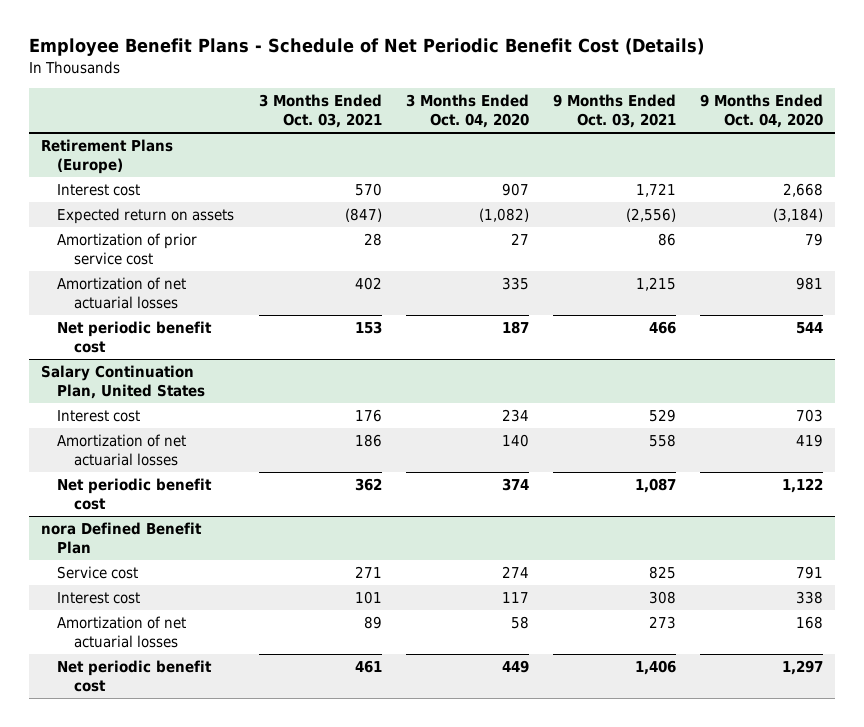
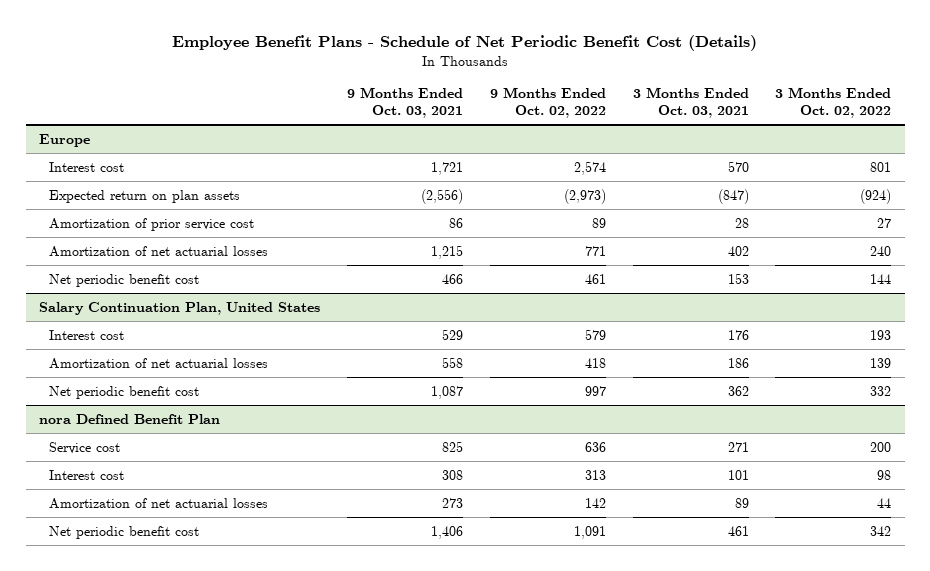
[405,94,529,129] 3 Months Ended Oct. 04, 2020 -> none
[699,94,823,129] 9 Months Ended Oct. 04, 2020 -> none
none -> [489,87,606,119] 9 Months Ended Oct. 02, 2022
none -> [775,87,892,119] 3 Months Ended Oct. 02, 2022
[40,139,173,175] Retirement Plans (Europe) -> none
none -> [38,133,90,147] Europe
[57,208,235,225] Expected return on assets -> [48,189,240,203] Expected return on plan assets

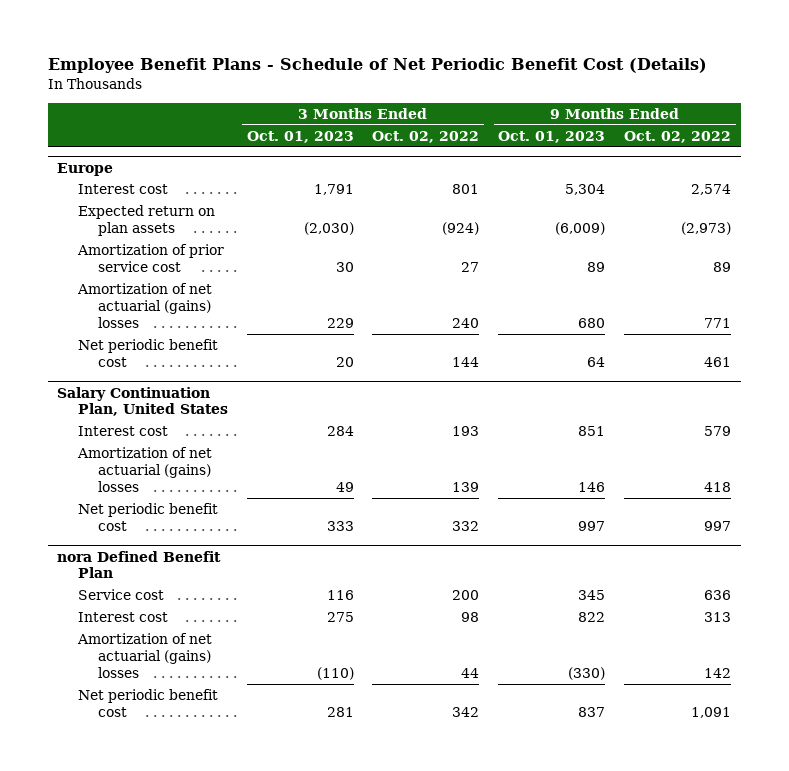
[346,87,463,119] 9 Months Ended Oct. 03, 2021 -> none
[632,87,749,119] 3 Months Ended Oct. 03, 2021 -> none
none -> [246,131,354,144] Oct. 01, 2023
none -> [498,131,606,144] Oct. 01, 2023
[48,245,268,257] Amortization of net actuarial losses -> [76,283,212,328] Amortization of net actuarial (gains) losses
[48,357,268,369] Amortization of net actuarial losses -> [76,447,212,492] Amortization of net actuarial (gains) losses
[48,497,268,509] Amortization of net actuarial losses -> [76,633,212,678] Amortization of net actuarial (gains) losses

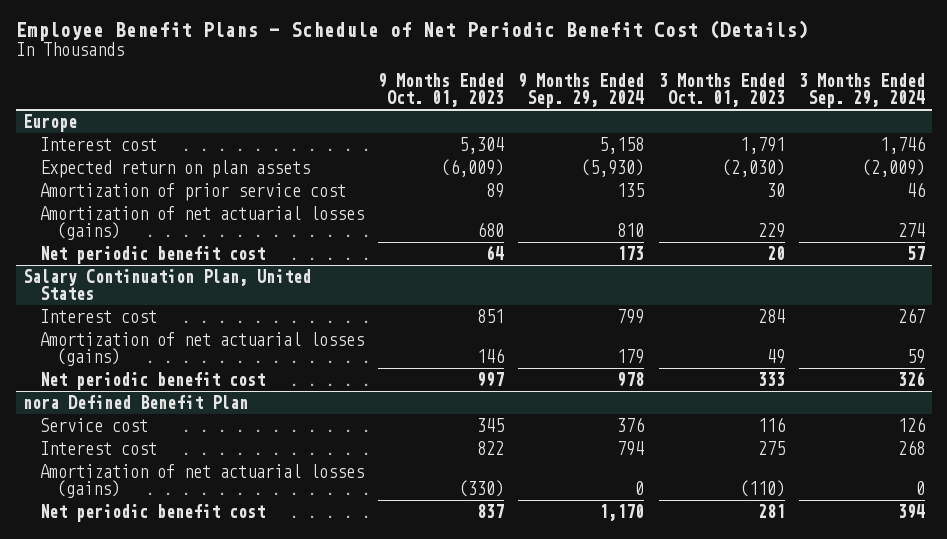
[372,131,480,144] Oct. 02, 2022 -> none
[624,131,732,144] Oct. 02, 2022 -> none
none -> [518,73,645,109] 9 Months Ended Sep. 29, 2024
none -> [798,73,925,109] 3 Months Ended Sep. 29, 2024
[76,283,212,328] Amortization of net actuarial (gains) losses -> [40,205,365,240] Amortization of net actuarial losses (gains)
[76,447,212,492] Amortization of net actuarial (gains) losses -> [40,331,365,366] Amortization of net actuarial losses (gains)
[76,633,212,678] Amortization of net actuarial (gains) losses -> [40,463,365,498] Amortization of net actuarial losses (gains)

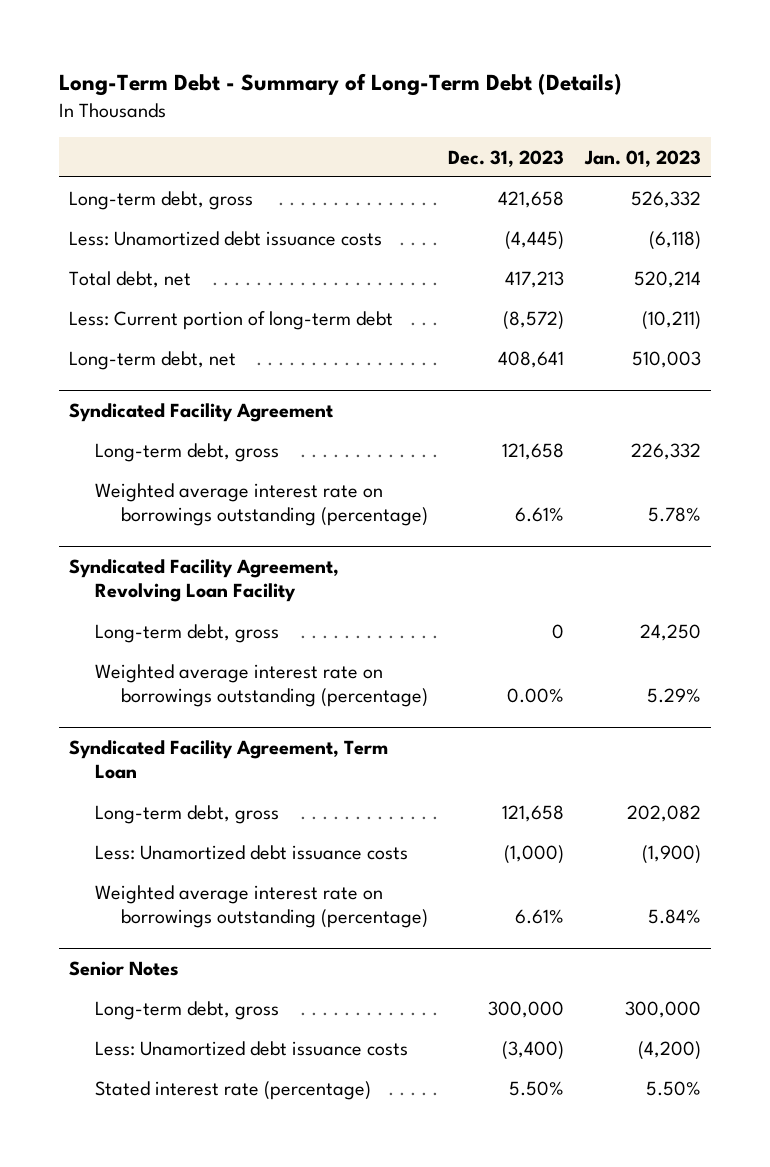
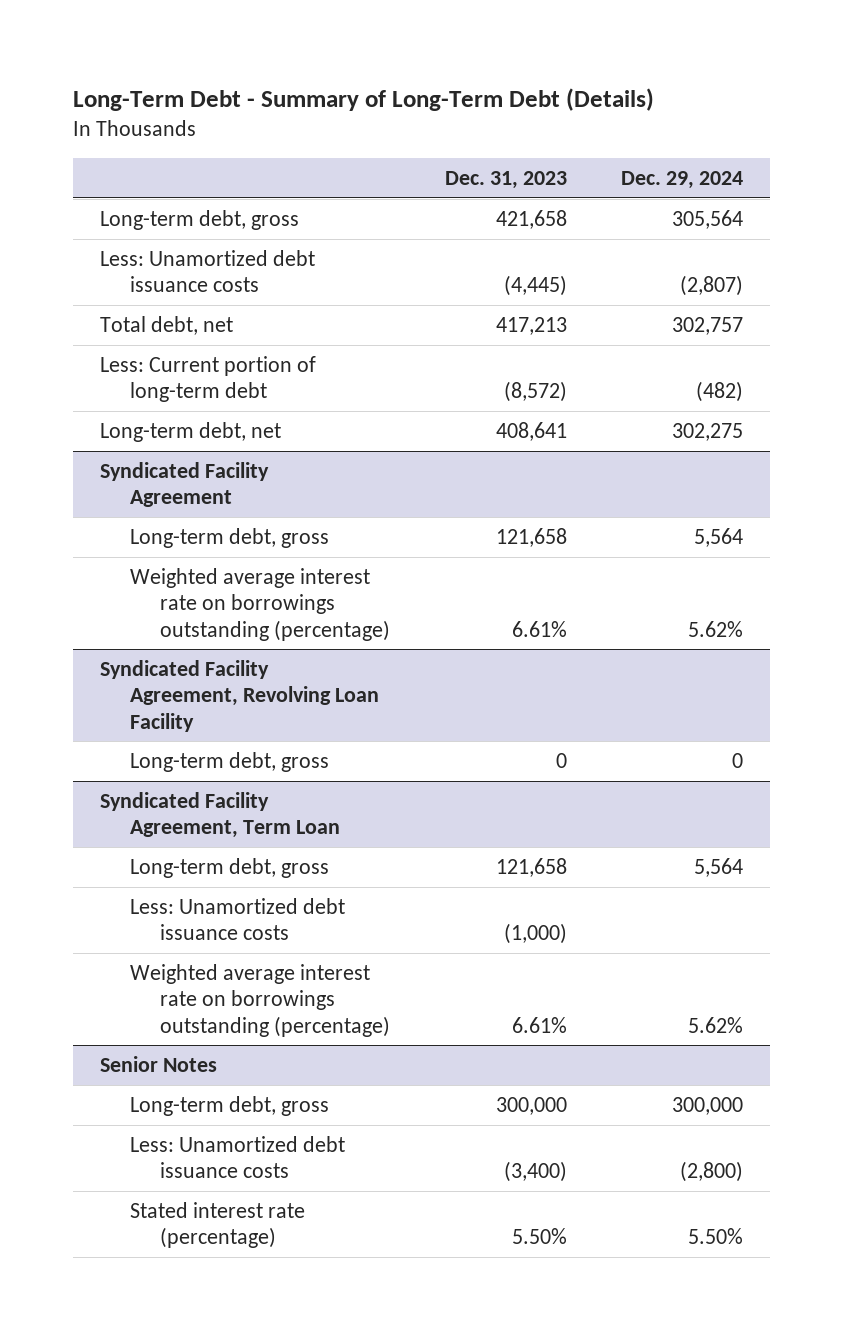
[583,149,701,167] Jan. 01, 2023 -> none
none -> [621,170,744,189] Dec. 29, 2024
[95,663,428,708] Weighted average interest rate on borrowings outstanding (percentage) -> none

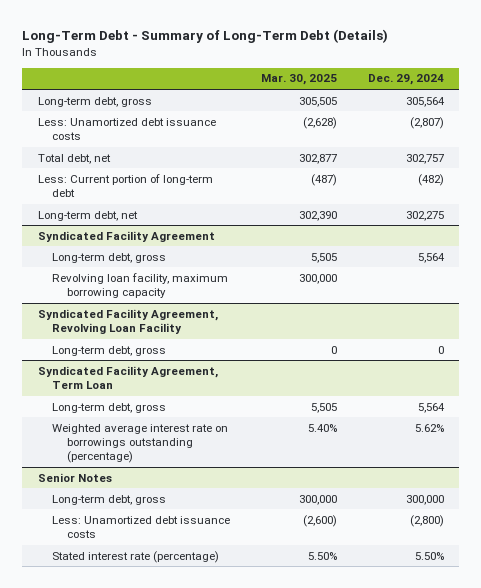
[444,170,567,189] Dec. 31, 2023 -> none
none -> [261,74,338,86] Mar. 30, 2025
[130,567,391,641] Weighted average interest rate on borrowings outstanding (percentage) -> none
none -> [52,272,229,298] Revolving loan facility, maximum borrowing capacity
[130,897,346,941] Less: Unamortized debt issuance costs -> none

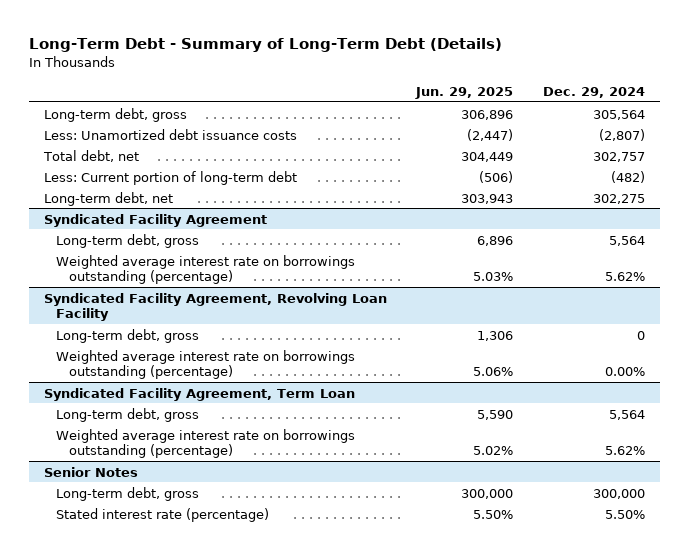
[261,74,338,86] Mar. 30, 2025 -> none
none -> [415,86,514,99] Jun. 29, 2025
[52,272,229,298] Revolving loan facility, maximum borrowing capacity -> none
none -> [56,254,356,285] Weighted average interest rate on borrowings outstanding (percentage)
none -> [56,349,356,380] Weighted average interest rate on borrowings outstanding (percentage)
[52,515,231,538] Less: Unamortized debt issuance costs -> none

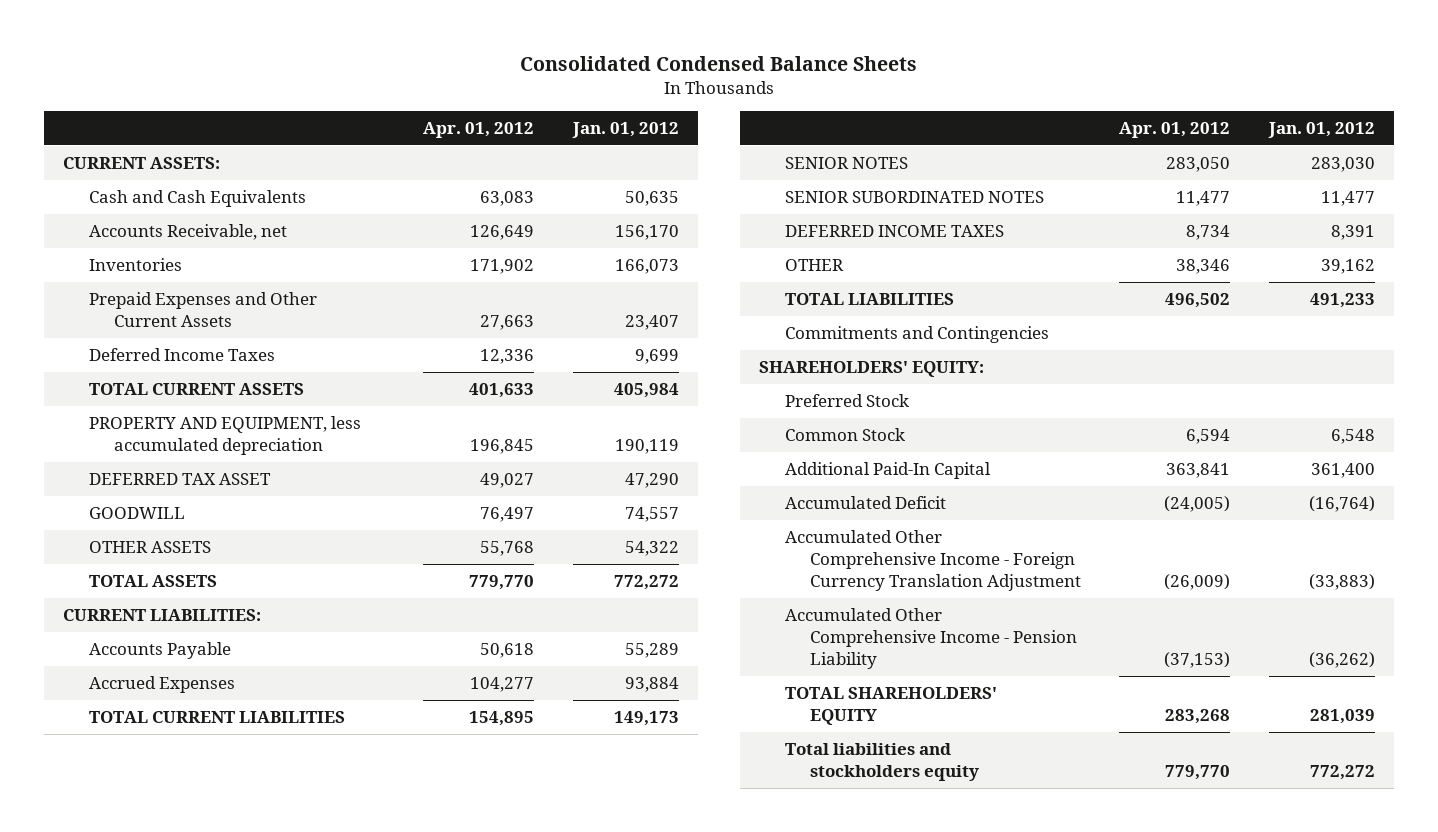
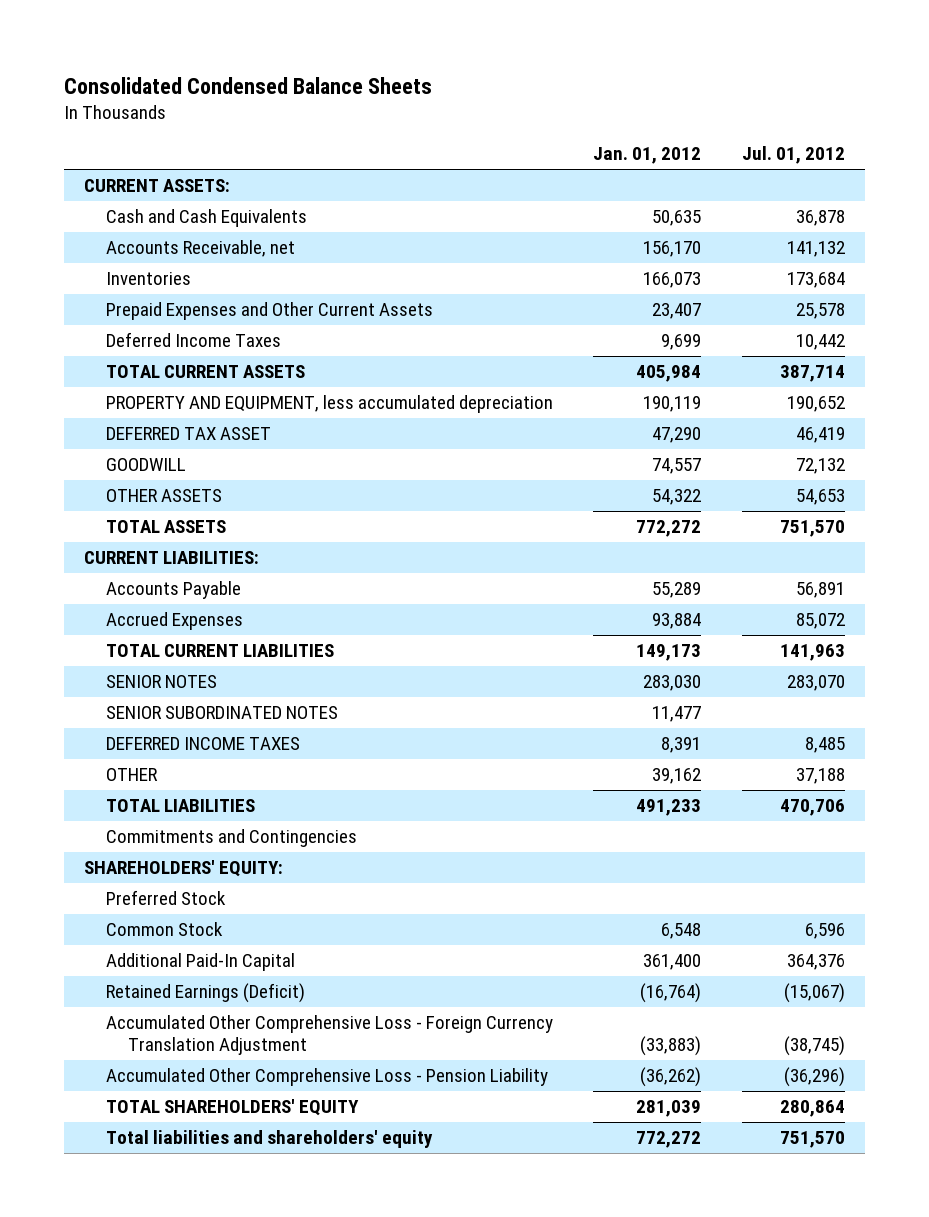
[423,122,535,139] Apr. 01, 2012 -> none
none -> [741,146,845,165] Jul. 01, 2012
[784,496,946,510] Accumulated Deficit -> [106,983,306,1004] Retained Earnings (Deficit)
[784,530,1082,591] Accumulated Other Comprehensive Income - Foreign Currency Translation Adjustment -> [106,1015,554,1056] Accumulated Other Comprehensive Loss - Foreign Currency Translation Adjustment
[784,608,1078,669] Accumulated Other Comprehensive Income - Pension Liability -> [106,1068,549,1087] Accumulated Other Comprehensive Loss - Pension Liability
[784,743,980,782] Total liabilities and stockholders equity -> [106,1130,434,1149] Total liabilities and shareholders' equity

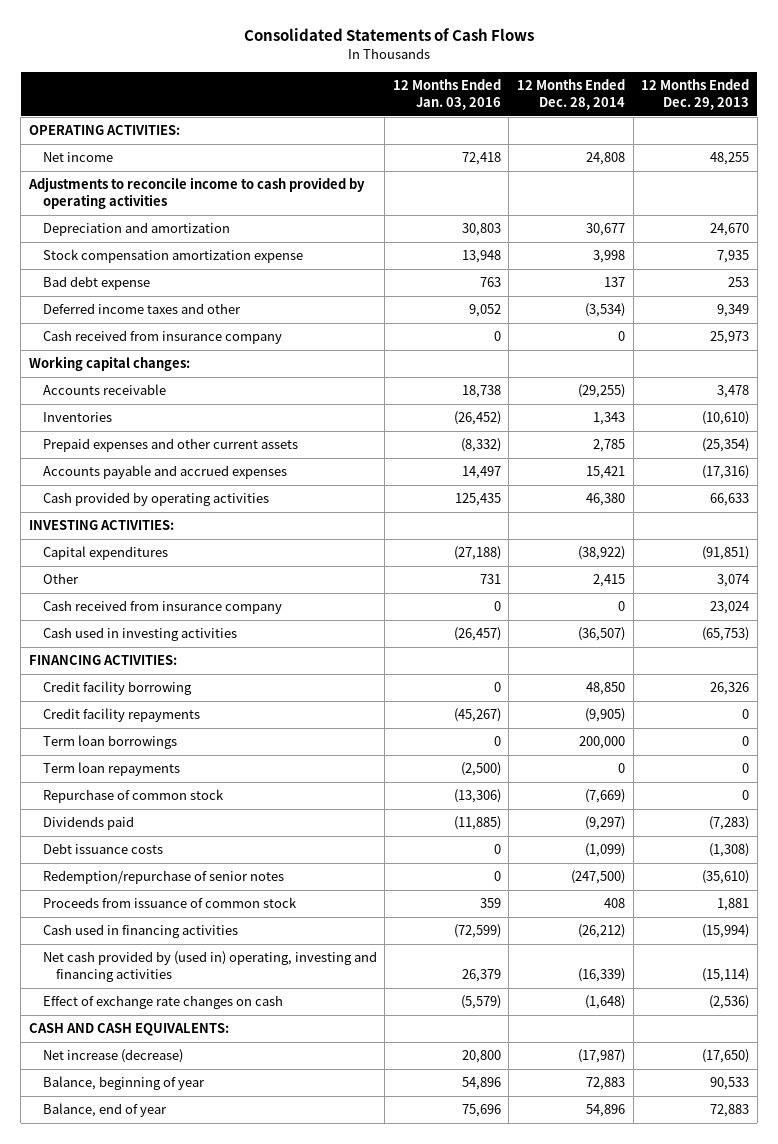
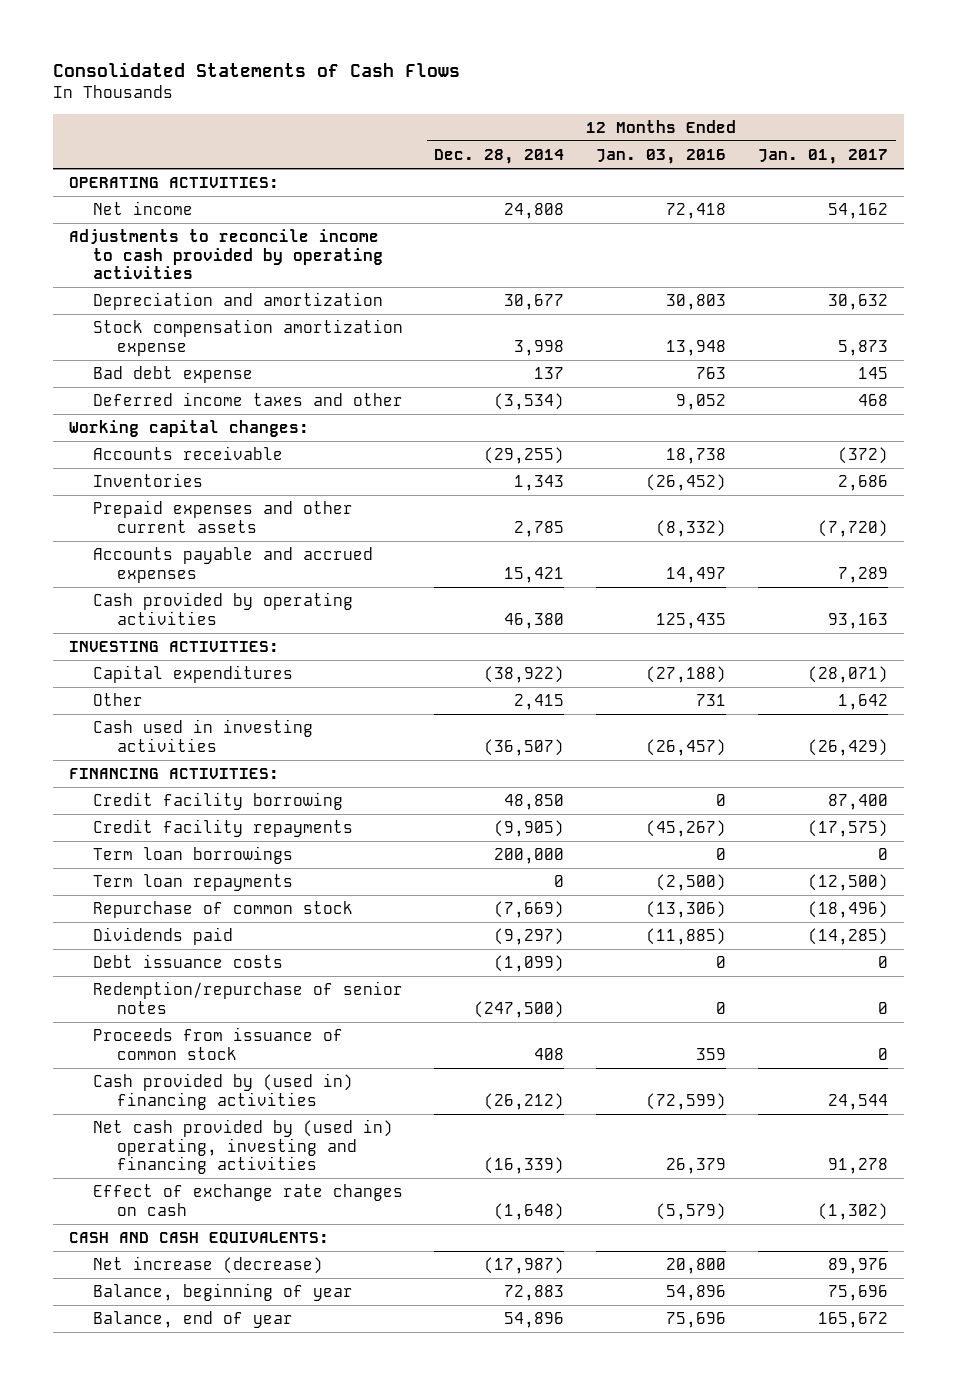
[641,78,750,110] 12 Months Ended Dec. 29, 2013 -> none
none -> [757,149,888,165] Jan. 01, 2017
[42,330,282,345] Cash received from insurance company -> none
[42,600,282,615] Cash received from insurance company -> none
[42,924,238,939] Cash used in financing activities -> [92,1073,353,1110] Cash provided by (used in) financing activities

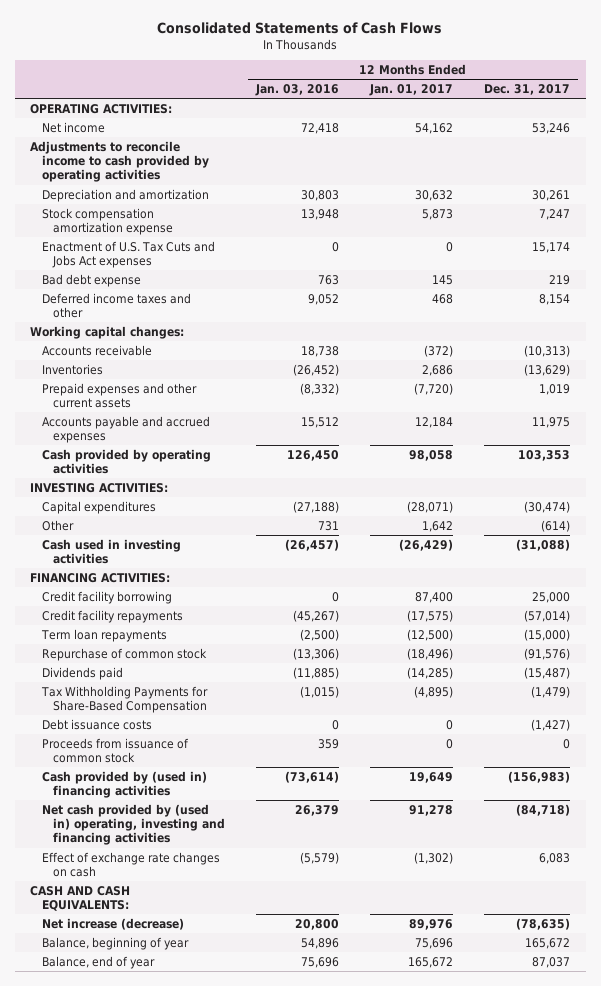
[434,149,565,165] Dec. 28, 2014 -> none
none -> [484,83,571,95] Dec. 31, 2017
none -> [41,240,215,269] Enactment of U.S. Tax Cuts and Jobs Act expenses
[666,566,727,583] 14,497 -> [300,416,339,428] 15,512
[837,566,888,583] 7,289 -> [415,416,454,428] 12,184
[656,612,727,629] 125,435 -> [286,449,339,461] 126,450
[827,612,888,629] 93,163 -> [409,449,454,461] 98,058
[92,846,293,865] Term loan borrowings -> none
none -> [40,685,208,714] Tax Withholding Payments for Share-Based Compensation
[92,981,403,1014] Redemption/repurchase of senior notes -> none
[646,1092,727,1110] (72,599) -> [284,770,339,783] (73,614)
[827,1093,888,1110] 24,544 -> [409,771,454,783] 19,649

